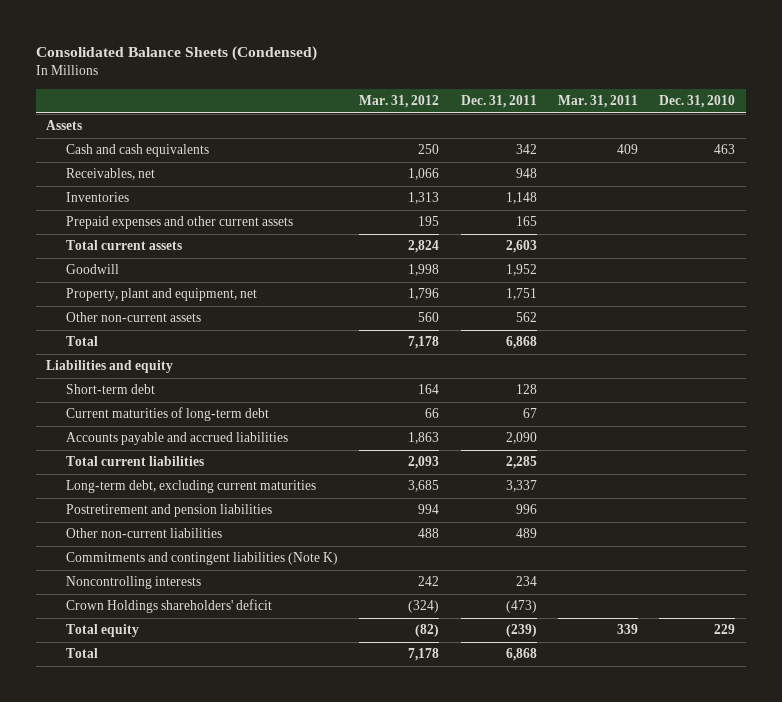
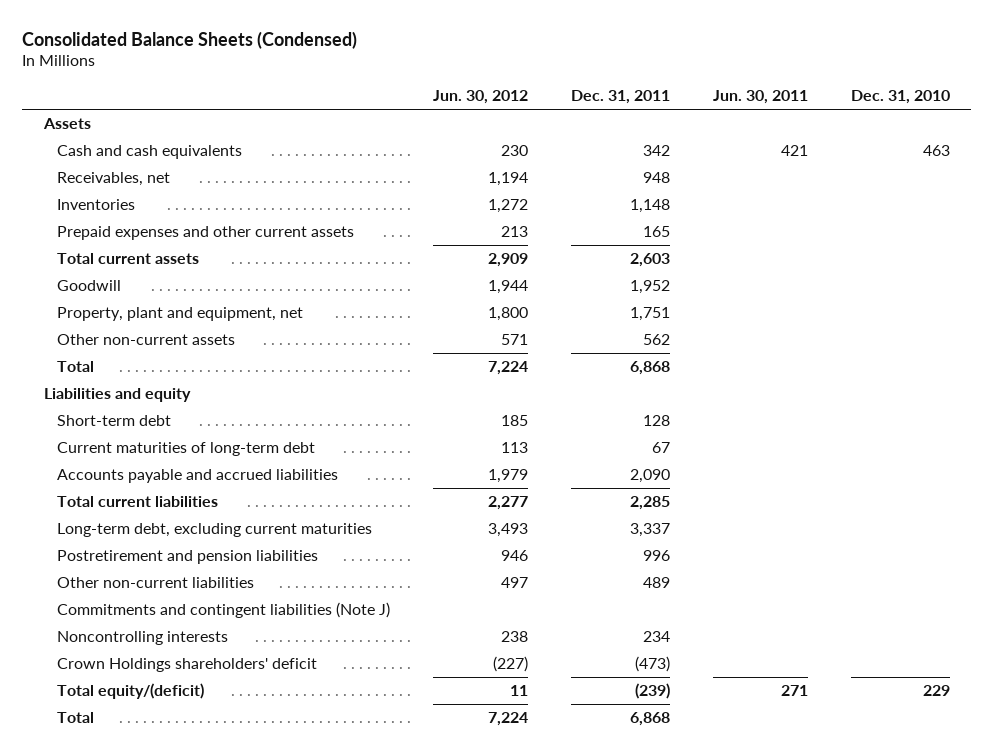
[359,95,440,109] Mar. 31, 2012 -> none
[557,95,638,109] Mar. 31, 2011 -> none
none -> [432,89,528,104] Jun. 30, 2012
none -> [712,89,808,104] Jun. 30, 2011
[65,552,338,566] Commitments and contingent liabilities (Note K) -> [56,602,390,619] Commitments and contingent liabilities (Note J)
[65,624,139,638] Total equity -> [56,683,204,700] Total equity/(deficit)

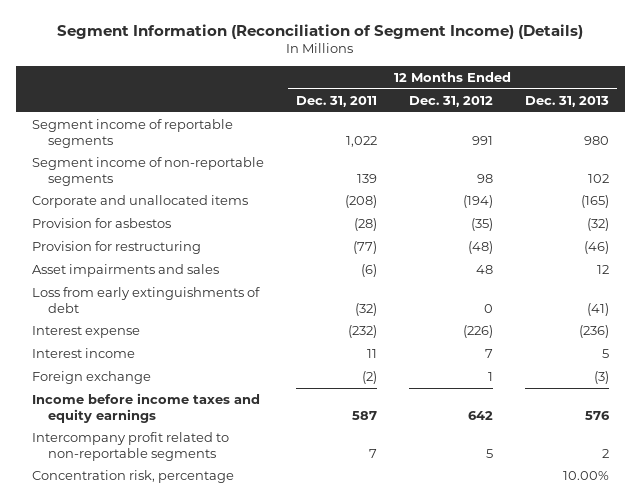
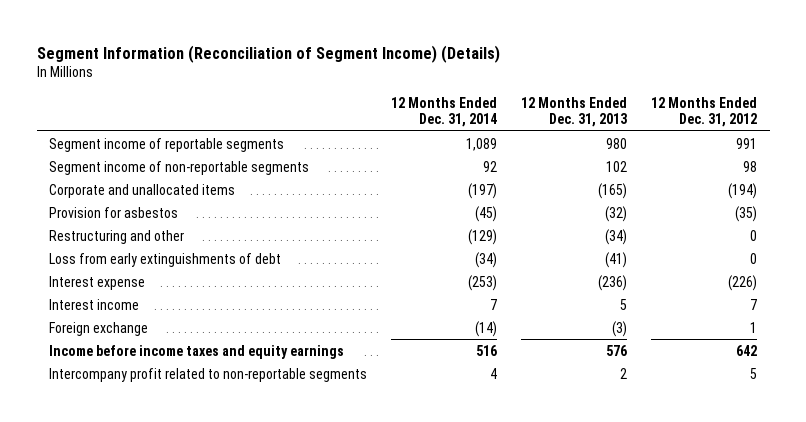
[295,95,377,107] Dec. 31, 2011 -> none
none -> [391,96,498,128] 12 Months Ended Dec. 31, 2014
[31,240,201,254] Provision for restructuring -> none
[31,263,219,277] Asset impairments and sales -> none
none -> [48,229,184,244] Restructuring and other
[31,469,234,483] Concentration risk, percentage -> none

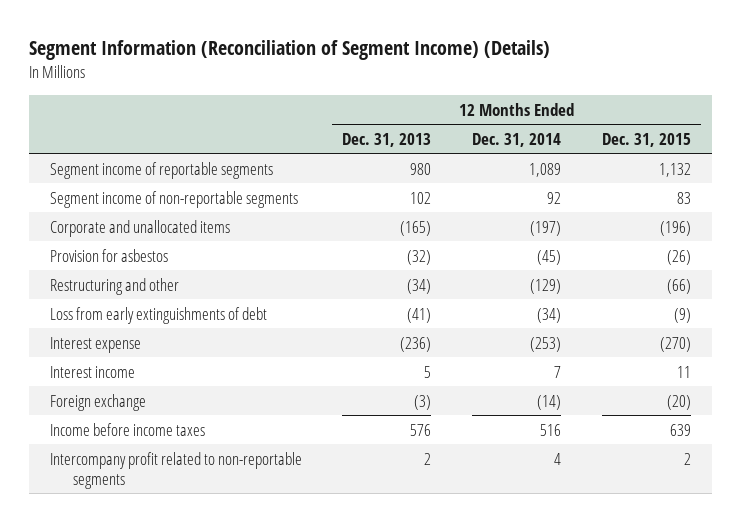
[651,96,758,128] 12 Months Ended Dec. 31, 2012 -> none
none -> [602,132,692,147] Dec. 31, 2015
[48,344,344,359] Income before income taxes and equity earnings -> [49,422,205,436] Income before income taxes

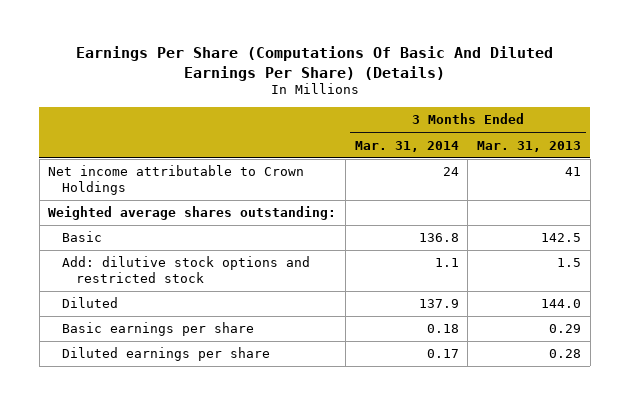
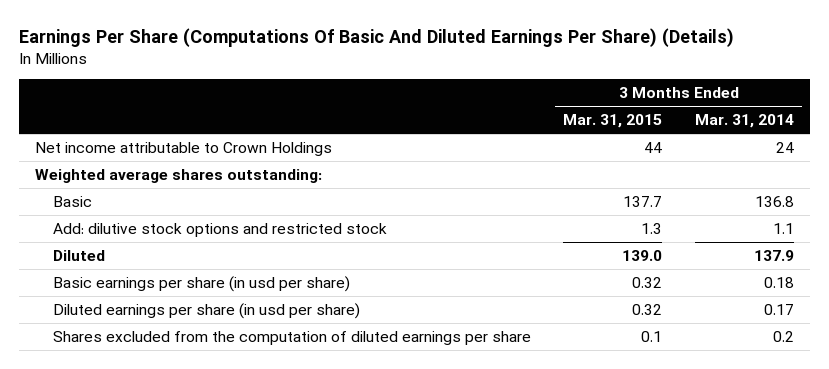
[477,140,582,152] Mar. 31, 2013 -> none
none -> [563,114,663,129] Mar. 31, 2015
[62,322,255,337] Basic earnings per share -> [52,276,350,293] Basic earnings per share (in usd per share)
[62,347,271,362] Diluted earnings per share -> [52,303,360,320] Diluted earnings per share (in usd per share)
none -> [52,331,531,346] Shares excluded from the computation of diluted earnings per share

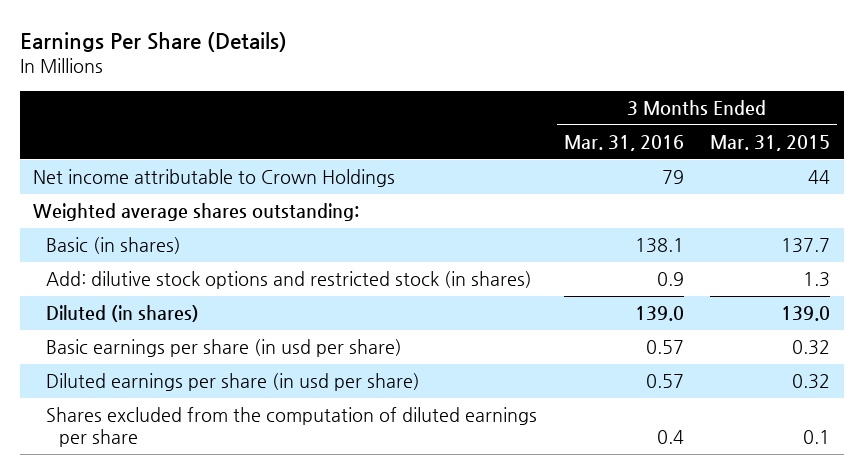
[18,27,734,47] Earnings Per Share (Computations Of Basic And Diluted Earnings Per Share) (Details) -> [19,31,287,52] Earnings Per Share (Details)
[695,114,795,129] Mar. 31, 2014 -> none
none -> [563,135,684,152] Mar. 31, 2016
[52,196,92,208] Basic -> [45,237,181,255] Basic (in shares)
[52,223,387,238] Add: dilutive stock options and restricted stock -> [45,271,532,290] Add: dilutive stock options and restricted stock (in shares)
[52,250,105,262] Diluted -> [45,305,199,323] Diluted (in shares)

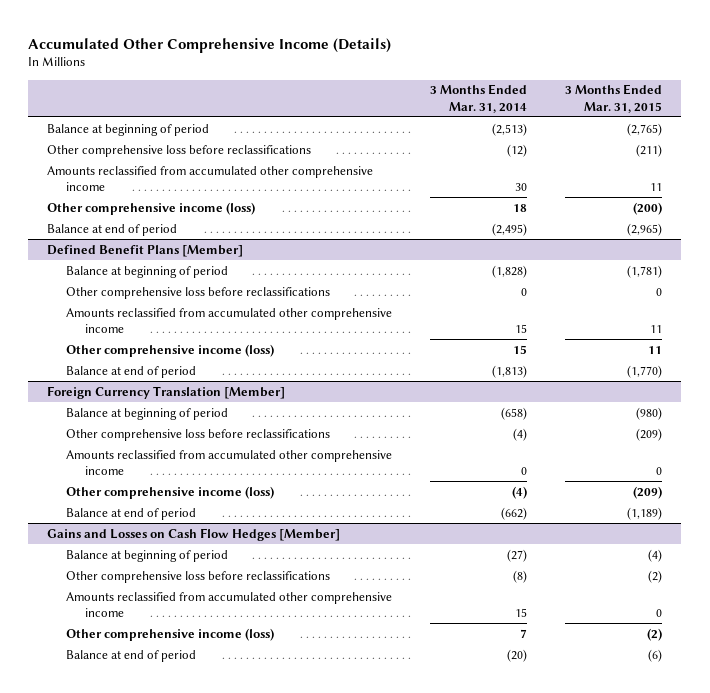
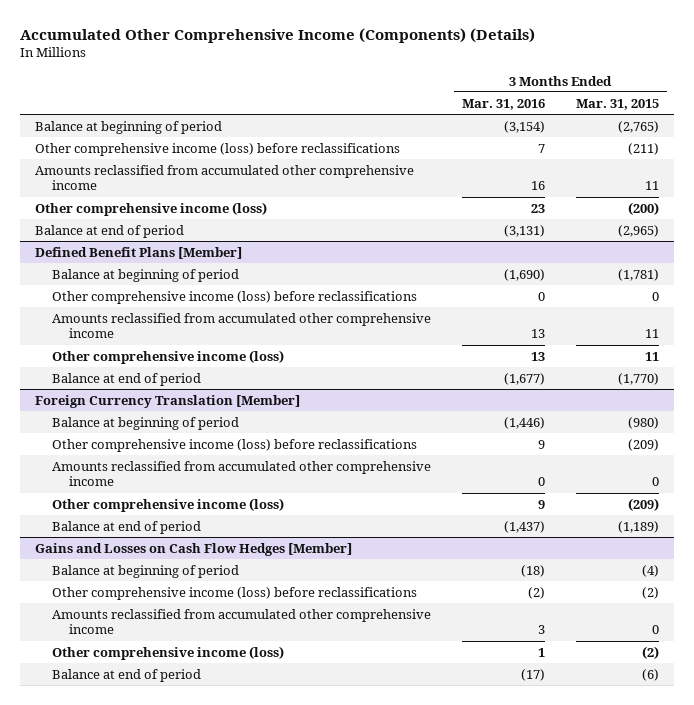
[28,37,392,53] Accumulated Other Comprehensive Income (Details) -> [19,27,535,43] Accumulated Other Comprehensive Income (Components) (Details)
[430,84,528,113] 3 Months Ended Mar. 31, 2014 -> none
none -> [461,98,545,110] Mar. 31, 2016
[47,144,312,157] Other comprehensive loss before reclassifications -> [34,142,400,156] Other comprehensive income (loss) before reclassifications
[66,286,331,299] Other comprehensive loss before reclassifications -> [52,290,418,304] Other comprehensive income (loss) before reclassifications
[66,428,331,441] Other comprehensive loss before reclassifications -> [52,438,418,452] Other comprehensive income (loss) before reclassifications
[66,570,331,583] Other comprehensive loss before reclassifications -> [52,586,418,600] Other comprehensive income (loss) before reclassifications

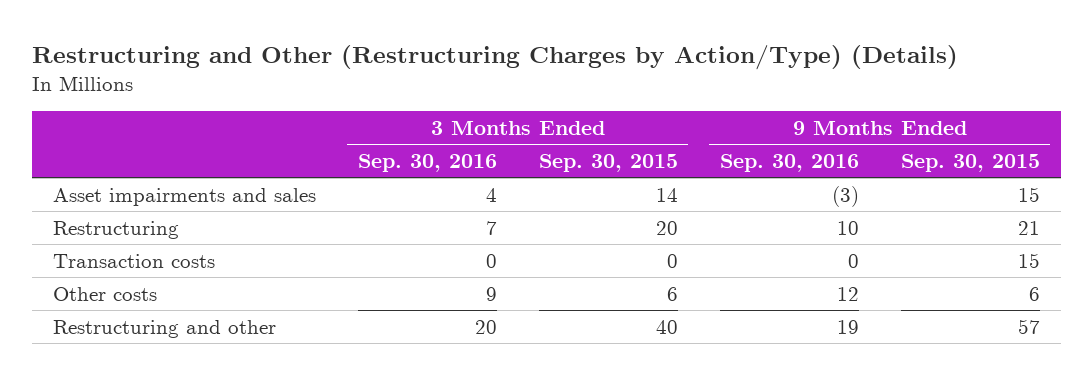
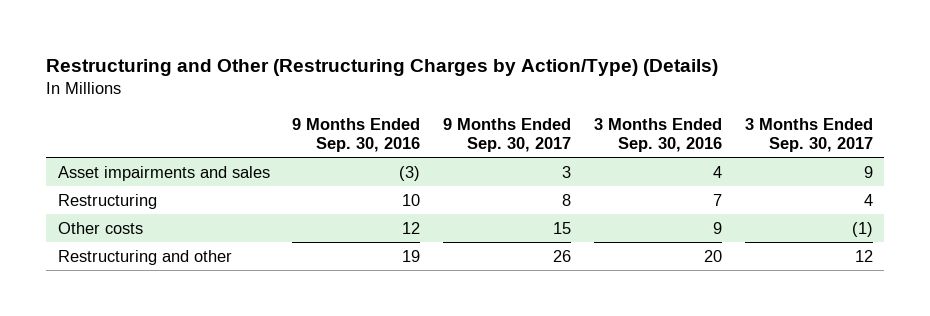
[538,153,678,172] Sep. 30, 2015 -> none
[900,153,1040,172] Sep. 30, 2015 -> none
none -> [443,117,572,152] 9 Months Ended Sep. 30, 2017
none -> [744,117,873,152] 3 Months Ended Sep. 30, 2017
[52,253,215,268] Transaction costs -> none

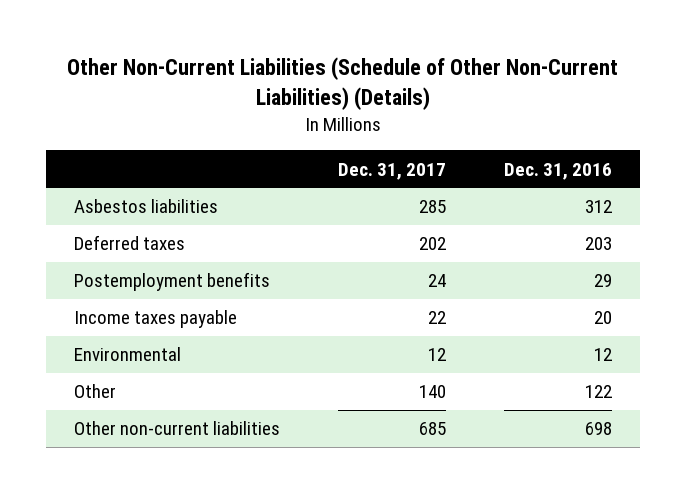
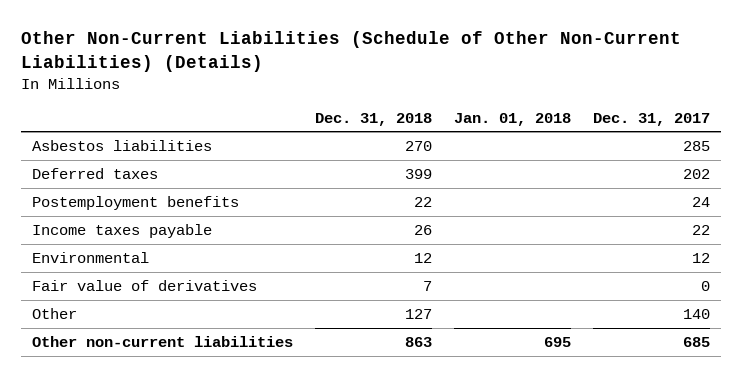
[503,162,612,180] Dec. 31, 2016 -> none
none -> [314,112,432,126] Dec. 31, 2018
none -> [453,112,571,126] Jan. 01, 2018
none -> [31,279,257,291] Fair value of derivatives

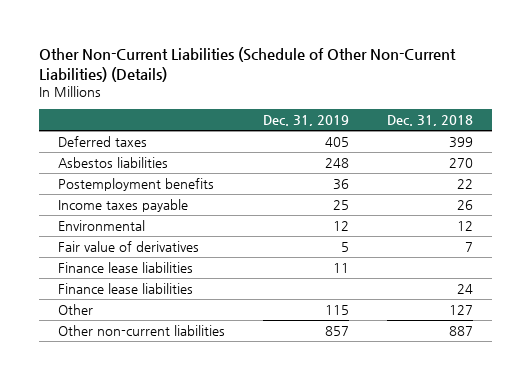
[453,112,571,126] Jan. 01, 2018 -> none
[593,112,711,126] Dec. 31, 2017 -> none
none -> [263,114,350,126] Dec. 31, 2019
[31,139,212,151] Asbestos liabilities -> [58,157,169,169] Asbestos liabilities
none -> [58,262,194,274] Finance lease liabilities
none -> [58,283,194,295] Finance lease liabilities
[404,336,432,347] 863 -> [449,326,474,337] 887

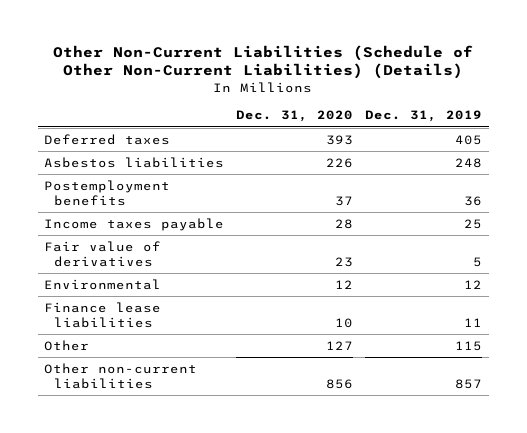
[387,114,474,126] Dec. 31, 2018 -> none
none -> [236,110,354,123] Dec. 31, 2020
[58,220,146,232] Environmental -> [44,278,162,290] Environmental
[58,283,194,295] Finance lease liabilities -> none

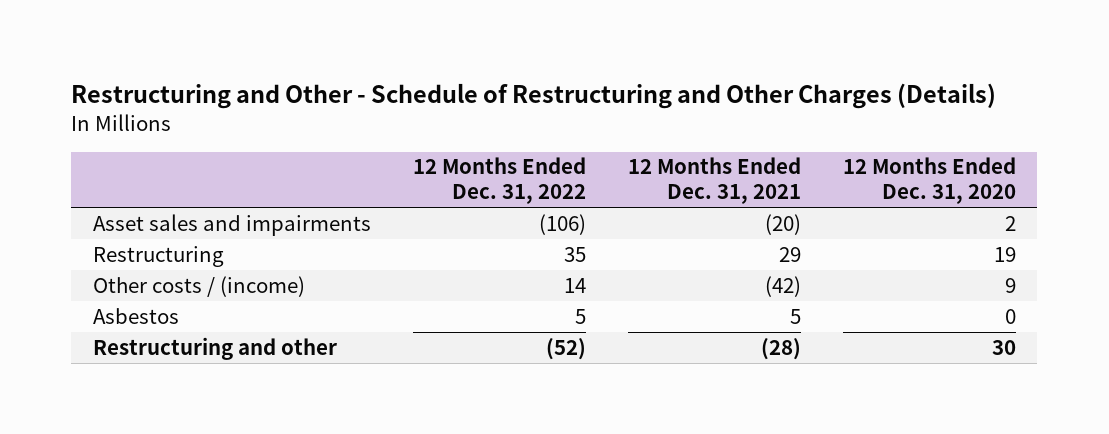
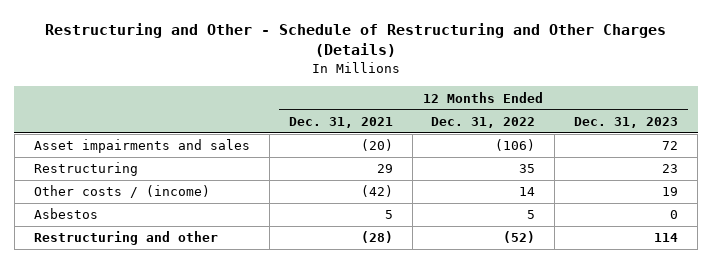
[843,157,1017,205] 12 Months Ended Dec. 31, 2020 -> none
none -> [574,117,679,129] Dec. 31, 2023
[92,213,371,236] Asset sales and impairments -> [33,139,250,154] Asset impairments and sales

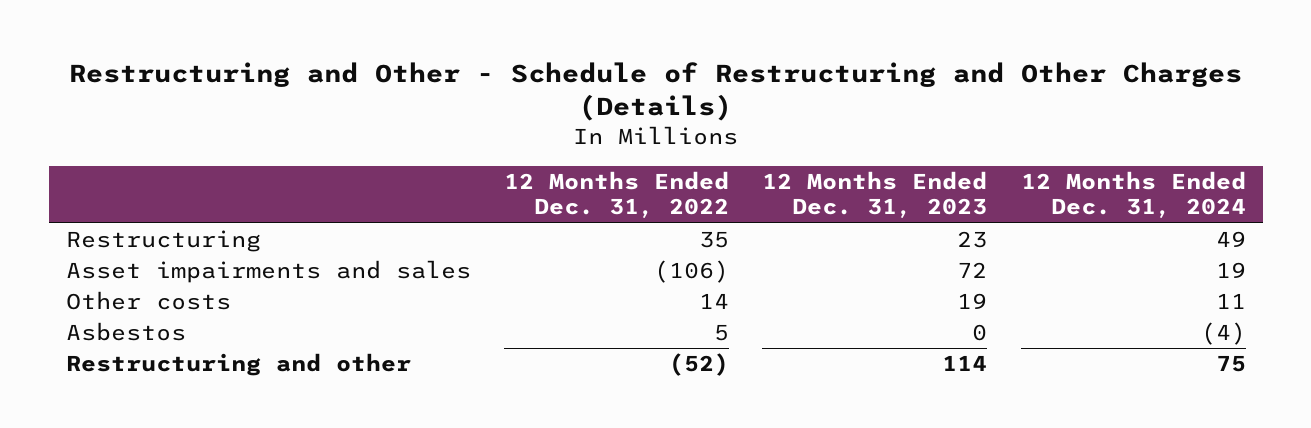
[288,117,393,129] Dec. 31, 2021 -> none
none -> [1020,170,1246,219] 12 Months Ended Dec. 31, 2024
[33,139,250,154] Asset impairments and sales -> [65,260,471,284] Asset impairments and sales
[33,185,210,199] Other costs / (income) -> [65,291,231,311] Other costs

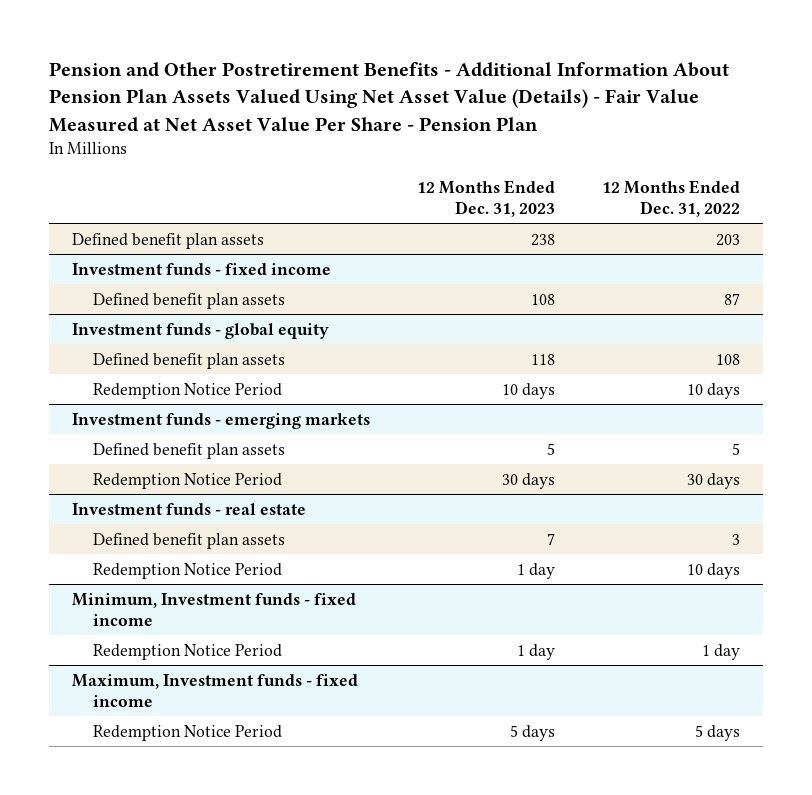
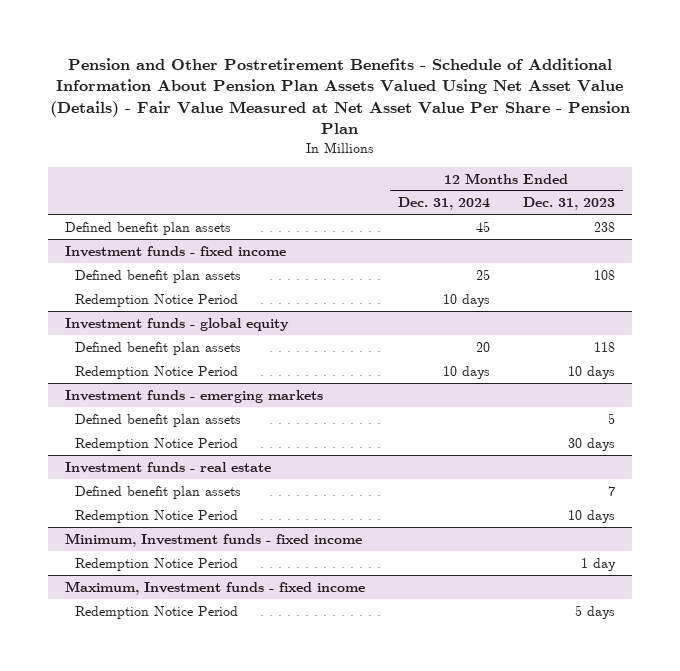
[48,61,729,132] Pension and Other Postretirement Benefits - Additional Information About Pension Plan Assets Valued Using Net Asset Value (Details) - Fair Value Measured at Net Asset Value Per Share - Pension Plan -> [49,57,630,135] Pension and Other Postretirement Benefits - Schedule of Additional Information About Pension Plan Assets Valued Using Net Asset Value (Details) - Fair Value Measured at Net Asset Value Per Share - Pension Plan
[601,179,740,217] 12 Months Ended Dec. 31, 2022 -> none
none -> [397,197,490,211] Dec. 31, 2024
none -> [75,293,239,307] Redemption Notice Period
[517,562,556,579] 1 day -> [567,509,615,523] 10 days

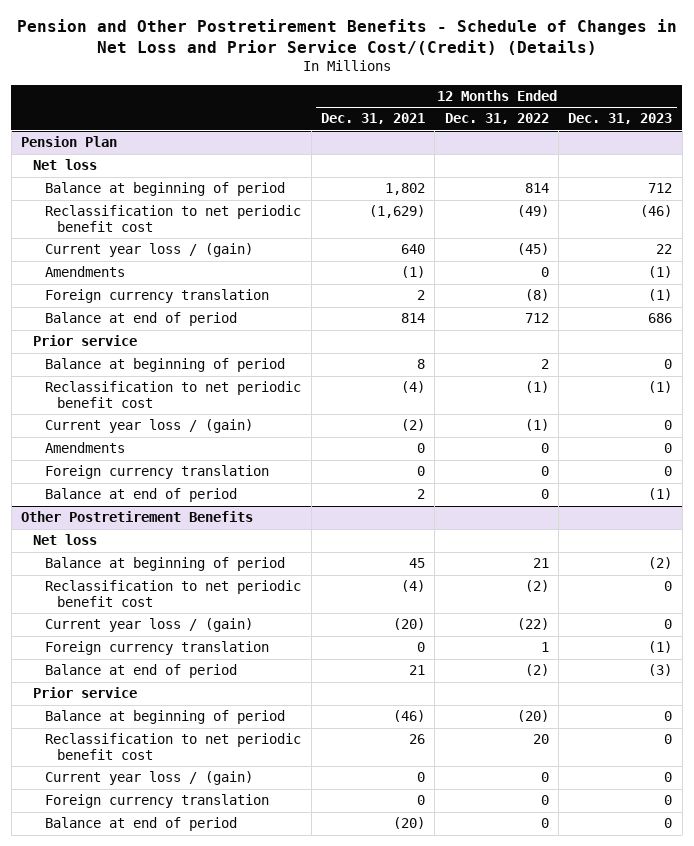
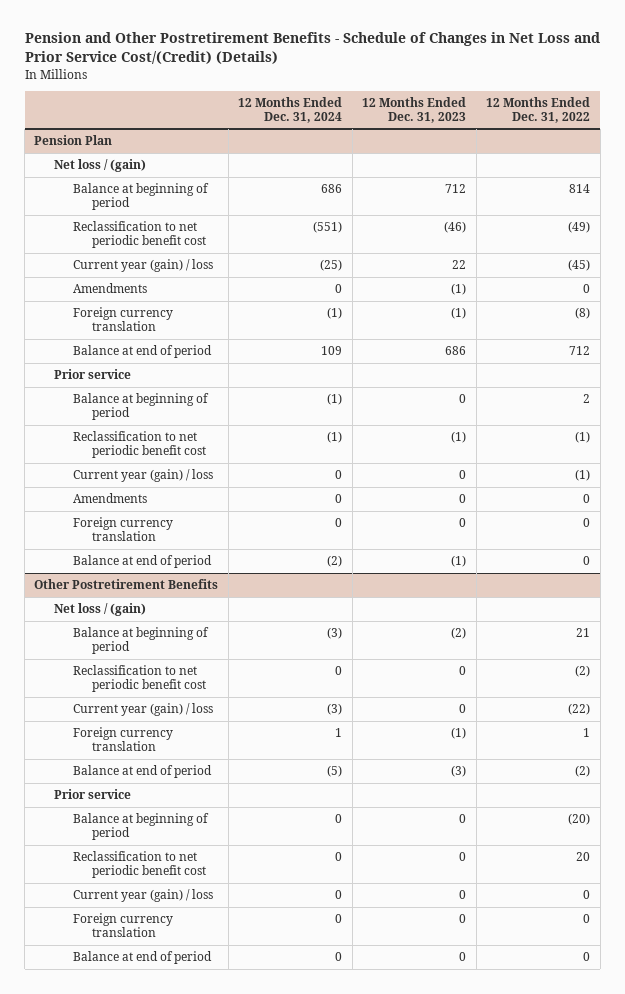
[320,113,425,125] Dec. 31, 2021 -> none
none -> [238,97,343,123] 12 Months Ended Dec. 31, 2024
[33,159,98,171] Net loss -> [53,159,146,173] Net loss / (gain)
[45,243,254,258] Current year loss / (gain) -> [72,259,213,273] Current year (gain) / loss
[45,419,254,434] Current year loss / (gain) -> [72,469,213,483] Current year (gain) / loss
[33,534,98,546] Net loss -> [53,603,146,617] Net loss / (gain)
[45,618,254,633] Current year loss / (gain) -> [72,703,213,717] Current year (gain) / loss
[45,771,254,786] Current year loss / (gain) -> [72,889,213,903] Current year (gain) / loss

